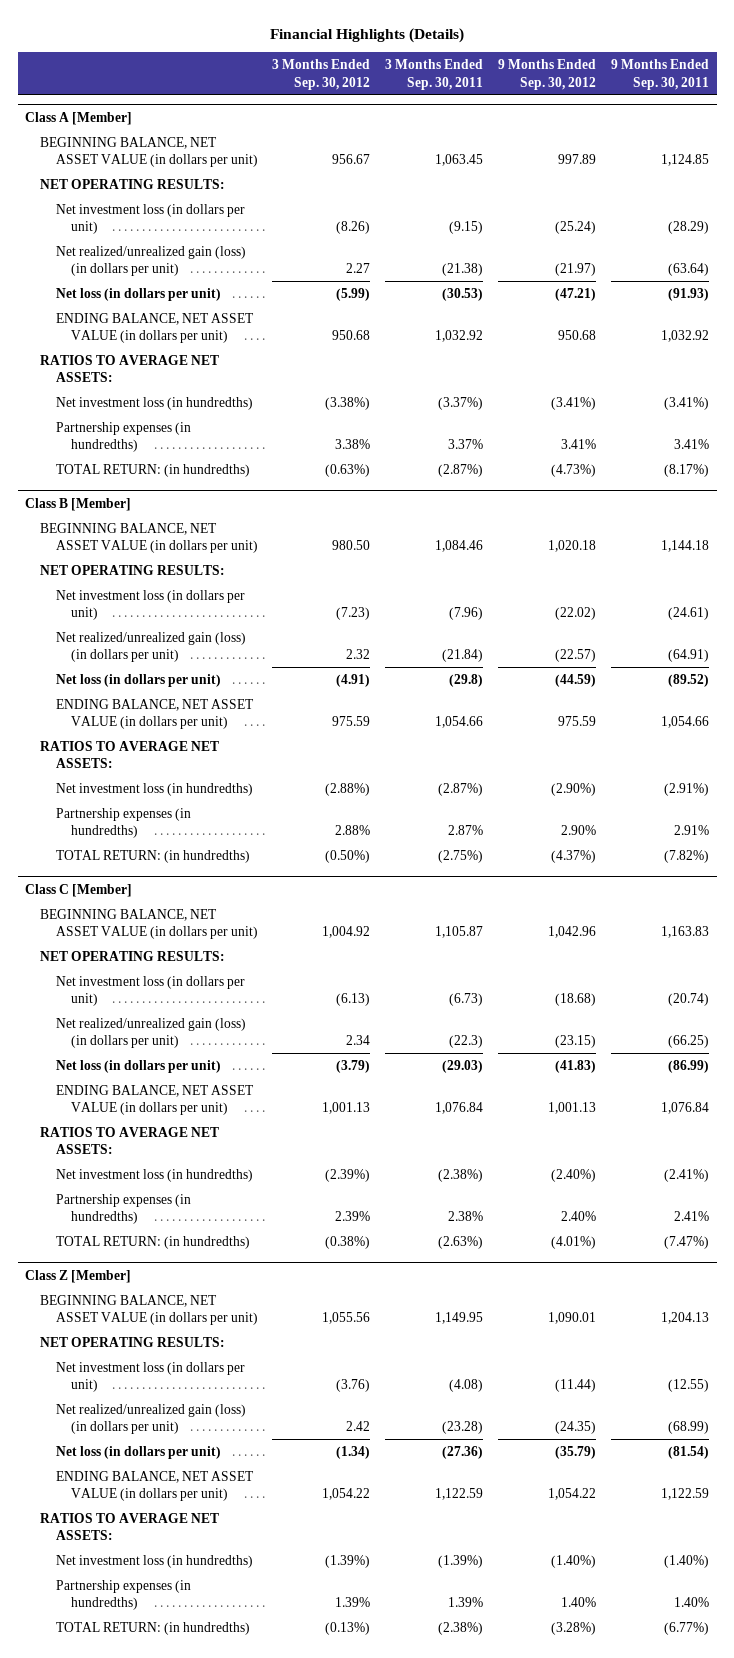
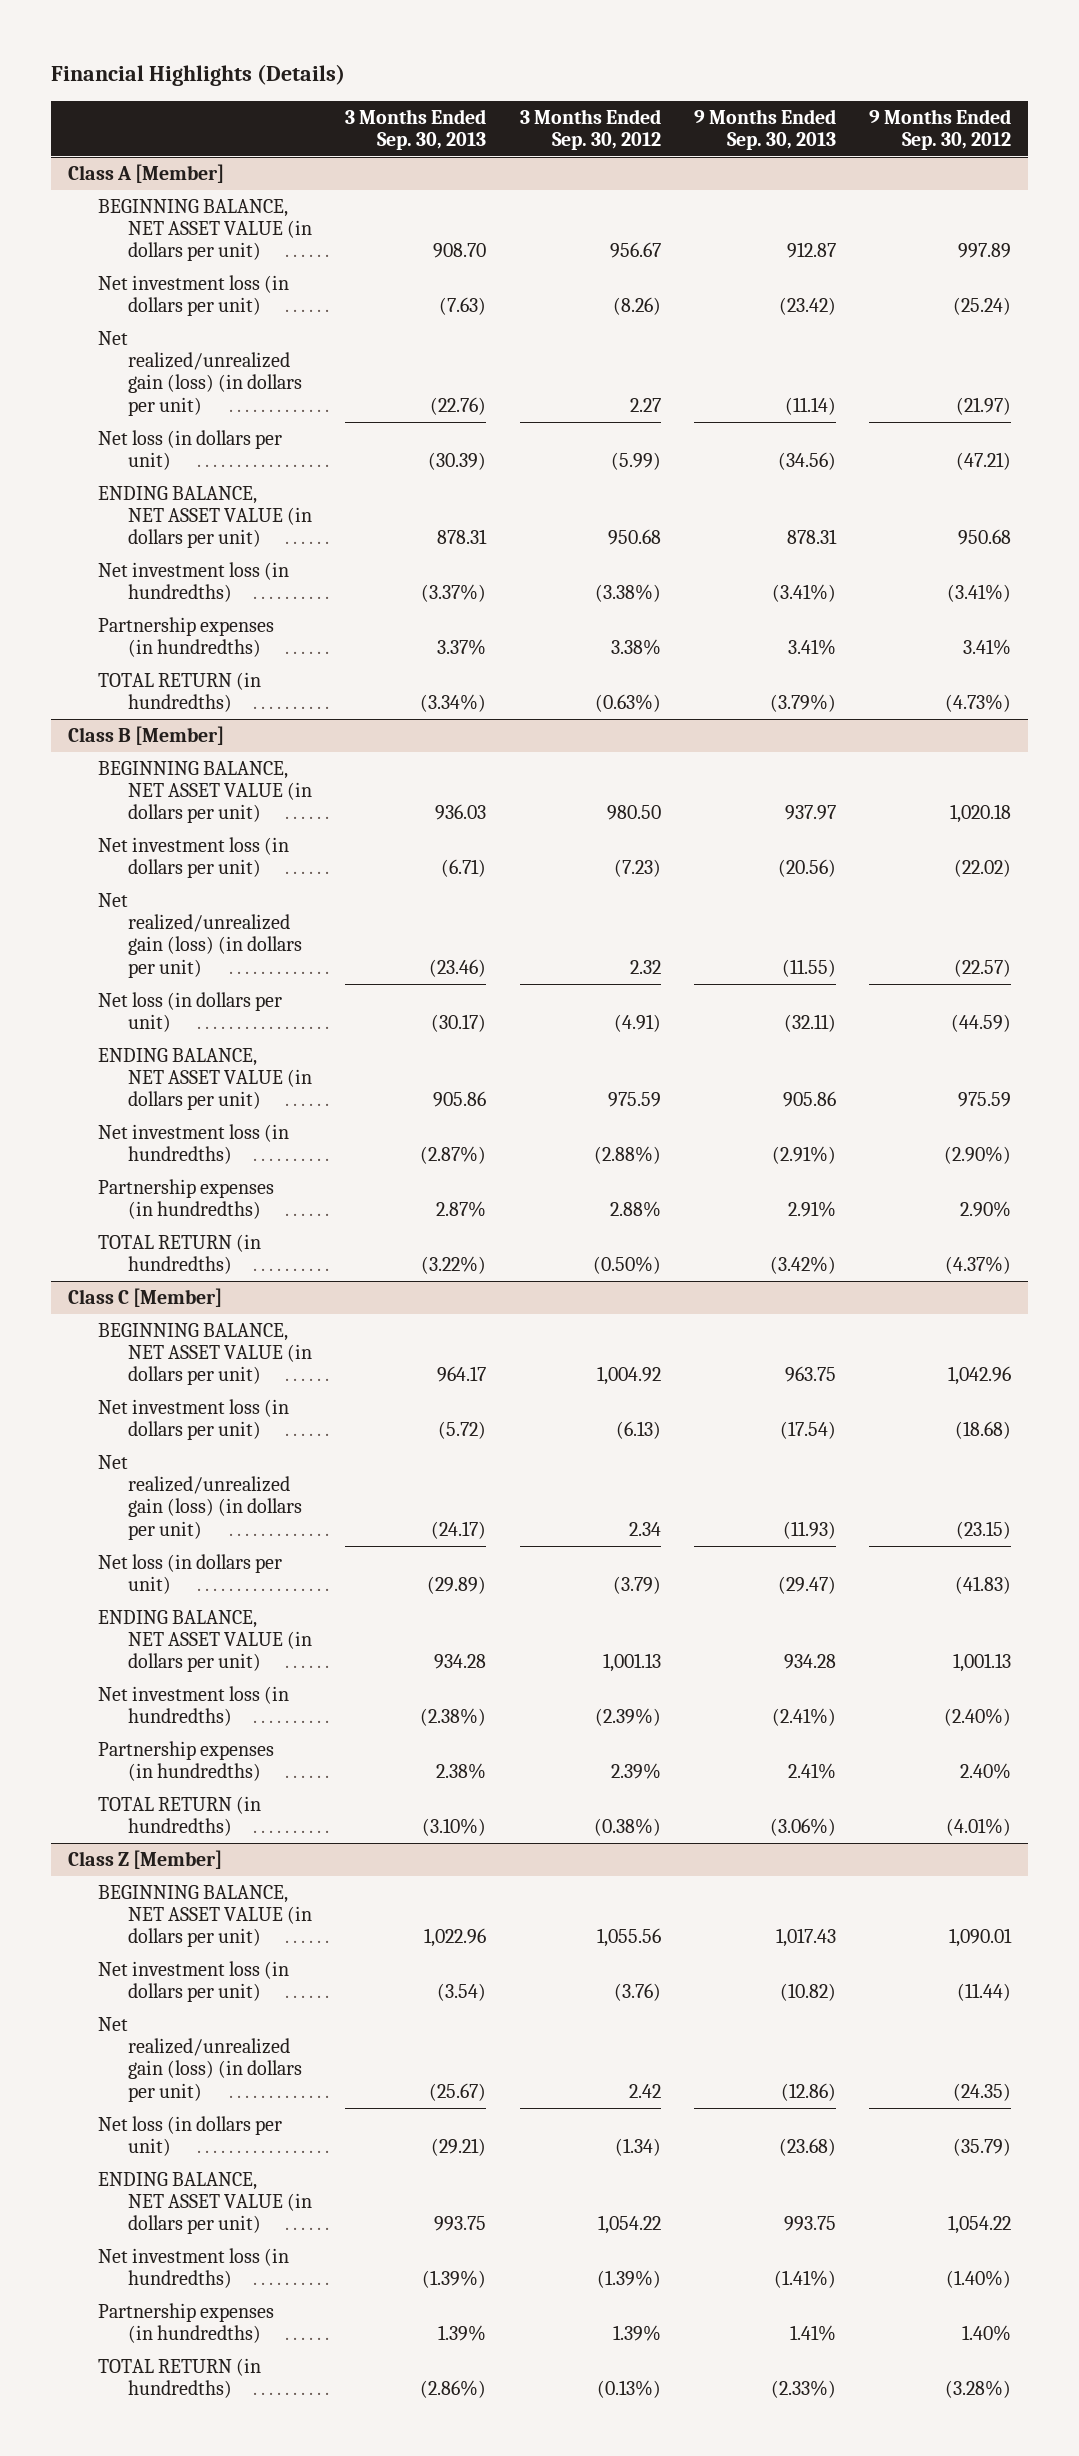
[385,59,484,90] 3 Months Ended Sep. 30, 2011 -> none
[611,59,710,90] 9 Months Ended Sep. 30, 2011 -> none
none -> [345,108,487,150] 3 Months Ended Sep. 30, 2013
none -> [693,108,836,150] 9 Months Ended Sep. 30, 2013
[40,178,226,189] NET OPERATING RESULTS: -> none
[40,354,220,383] RATIOS TO AVERAGE NET ASSETS: -> none
[55,463,250,477] TOTAL RETURN: (in hundredths) -> [98,672,262,713] TOTAL RETURN (in hundredths)
[40,564,226,575] NET OPERATING RESULTS: -> none
[40,740,220,769] RATIOS TO AVERAGE NET ASSETS: -> none
[55,849,250,863] TOTAL RETURN: (in hundredths) -> [98,1234,262,1275] TOTAL RETURN (in hundredths)
[40,950,226,961] NET OPERATING RESULTS: -> none
[40,1126,220,1155] RATIOS TO AVERAGE NET ASSETS: -> none
[55,1235,250,1249] TOTAL RETURN: (in hundredths) -> [98,1796,262,1837] TOTAL RETURN (in hundredths)
[40,1336,226,1347] NET OPERATING RESULTS: -> none
[40,1512,220,1541] RATIOS TO AVERAGE NET ASSETS: -> none
[55,1621,250,1635] TOTAL RETURN: (in hundredths) -> [98,2358,262,2399] TOTAL RETURN (in hundredths)

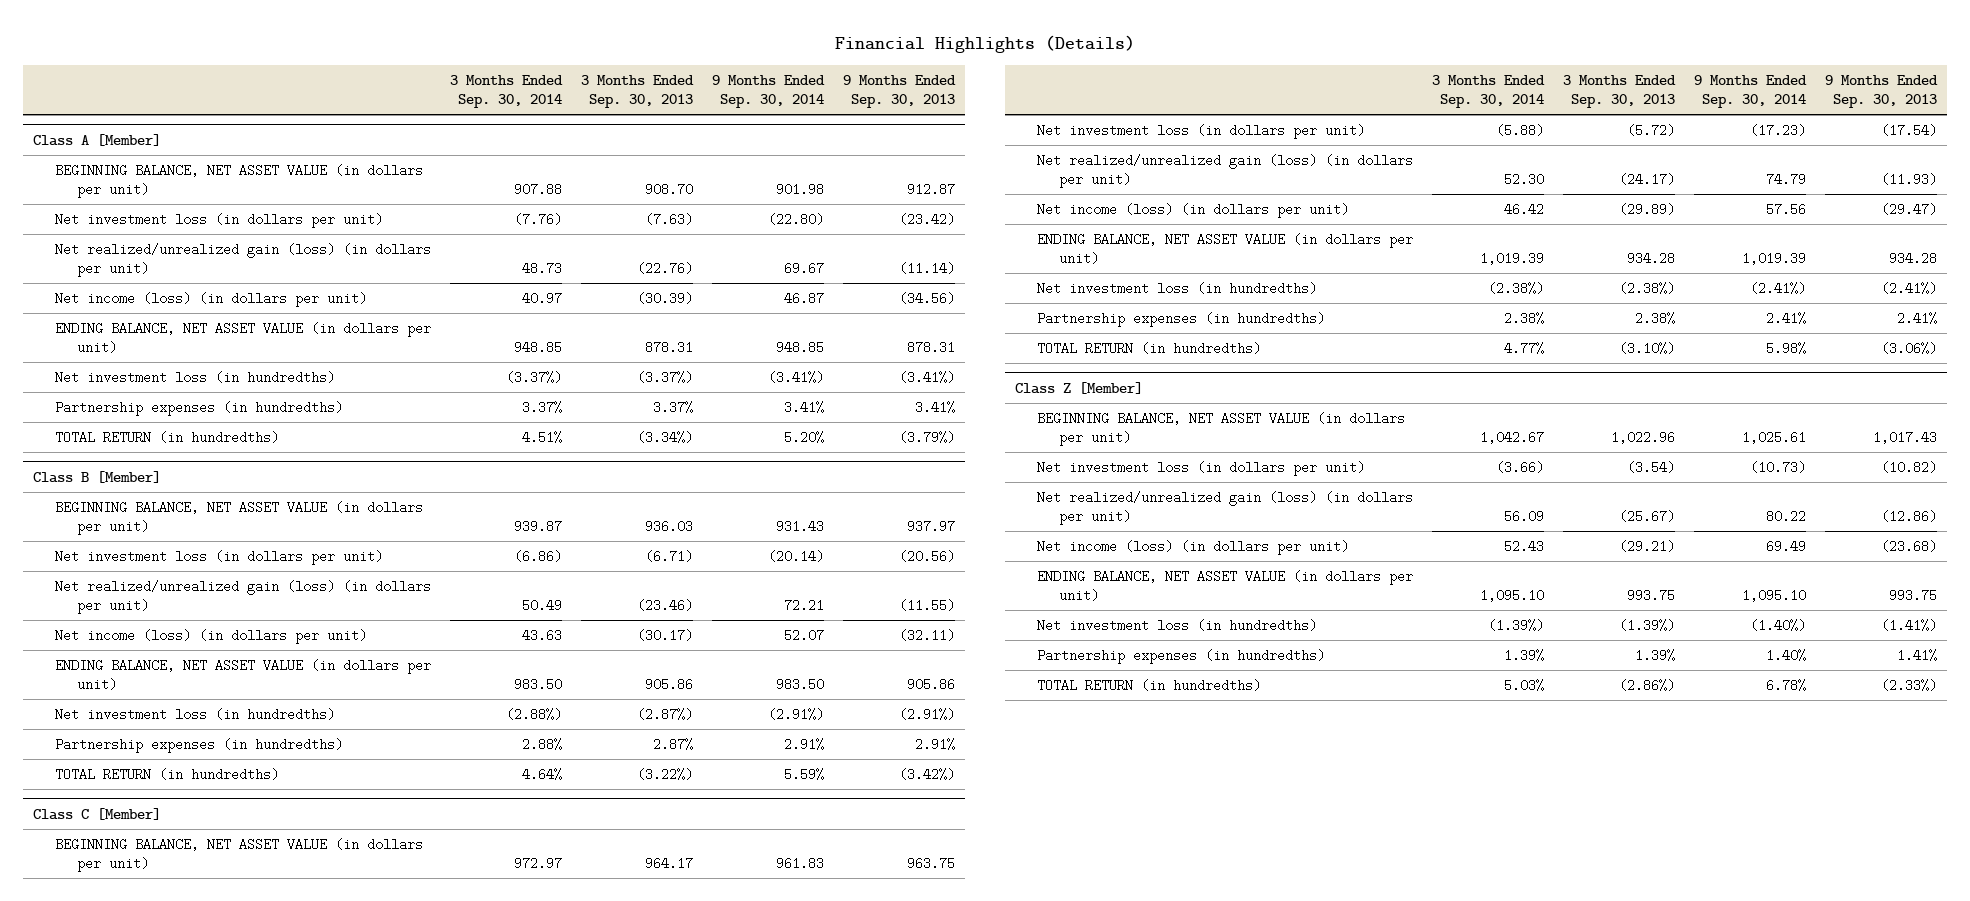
[519,108,661,150] 3 Months Ended Sep. 30, 2012 -> none
[869,108,1012,150] 9 Months Ended Sep. 30, 2012 -> none
none -> [449,74,563,109] 3 Months Ended Sep. 30, 2014
none -> [712,74,826,109] 9 Months Ended Sep. 30, 2014
[98,430,283,471] Net loss (in dollars per unit) -> [54,291,367,307] Net income (loss) (in dollars per unit)
[98,992,283,1033] Net loss (in dollars per unit) -> [54,628,367,644] Net income (loss) (in dollars per unit)
[98,1554,283,1595] Net loss (in dollars per unit) -> [1036,202,1349,218] Net income (loss) (in dollars per unit)
[98,2116,283,2157] Net loss (in dollars per unit) -> [1036,539,1349,555] Net income (loss) (in dollars per unit)

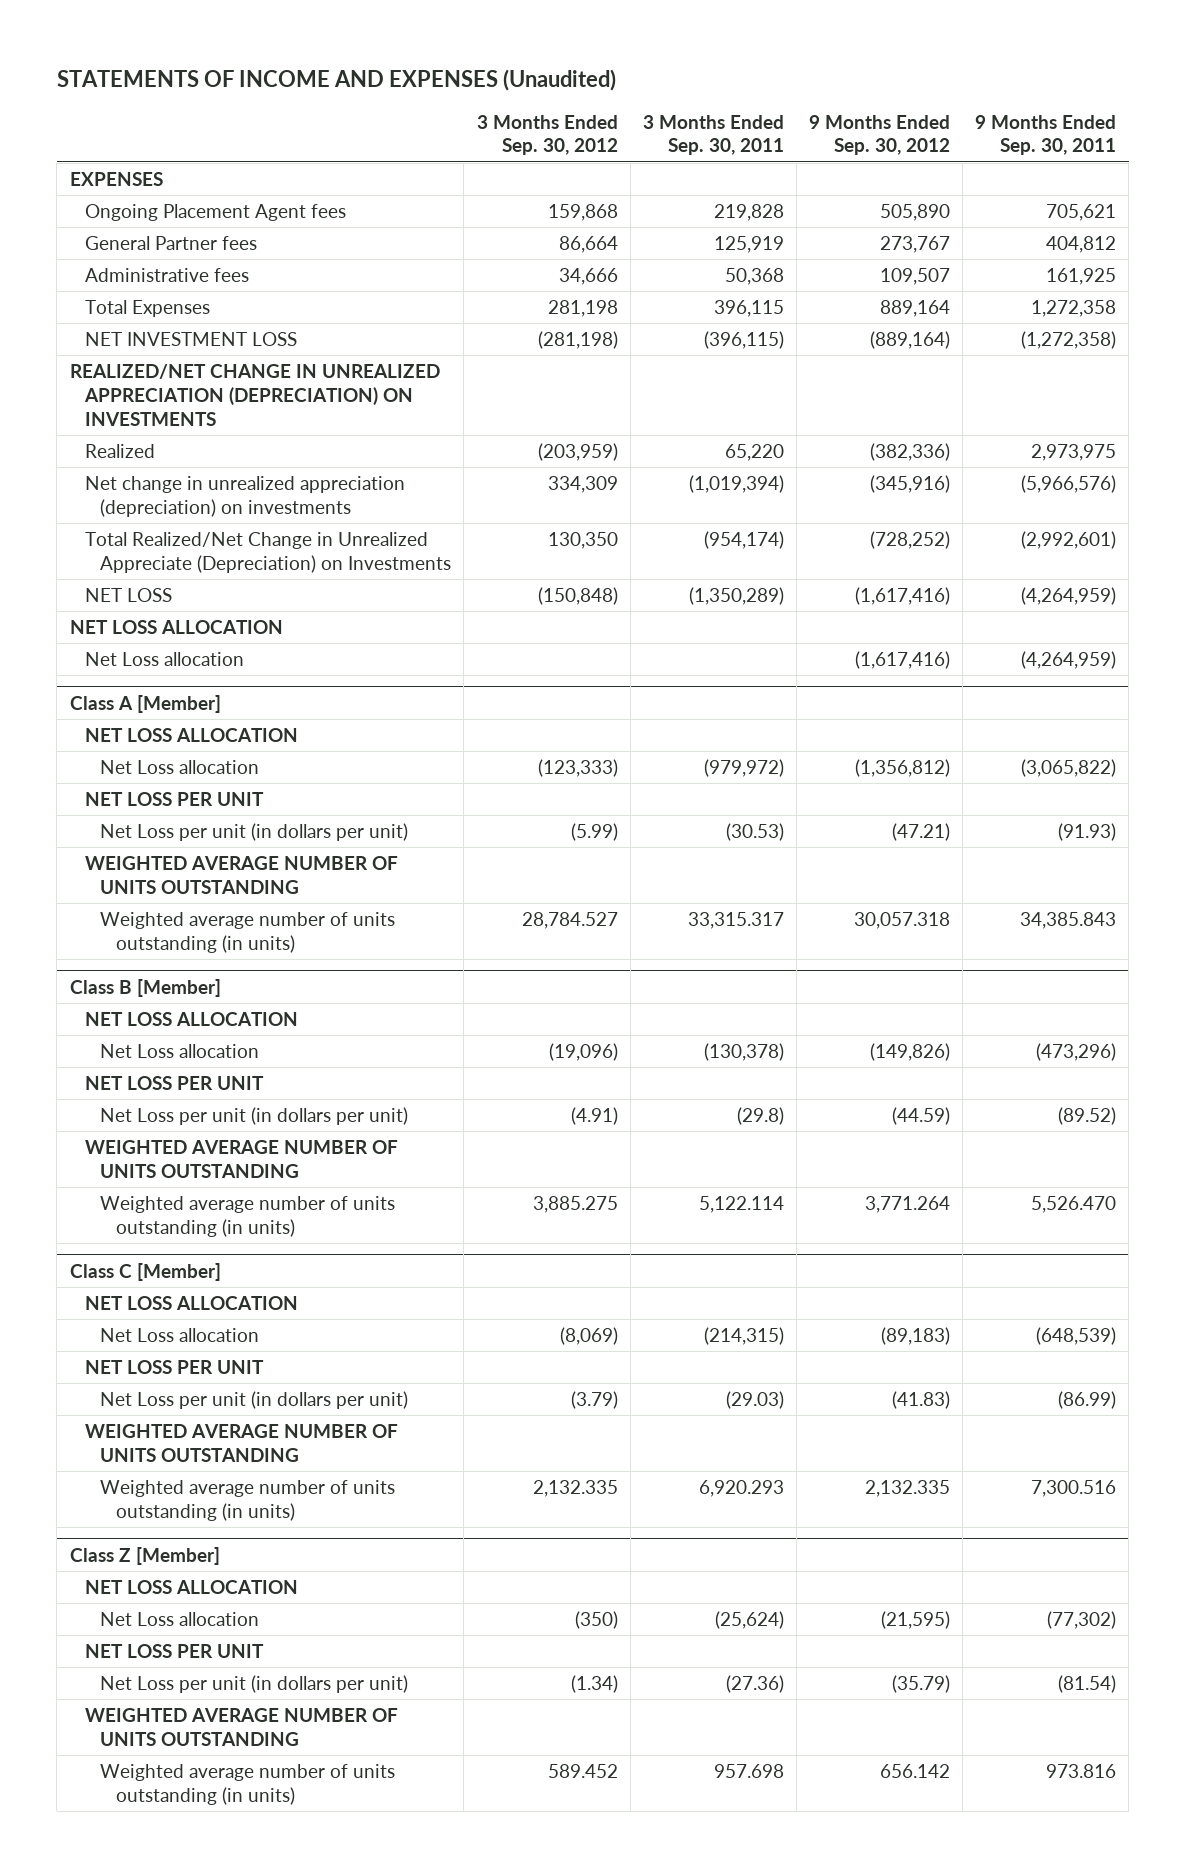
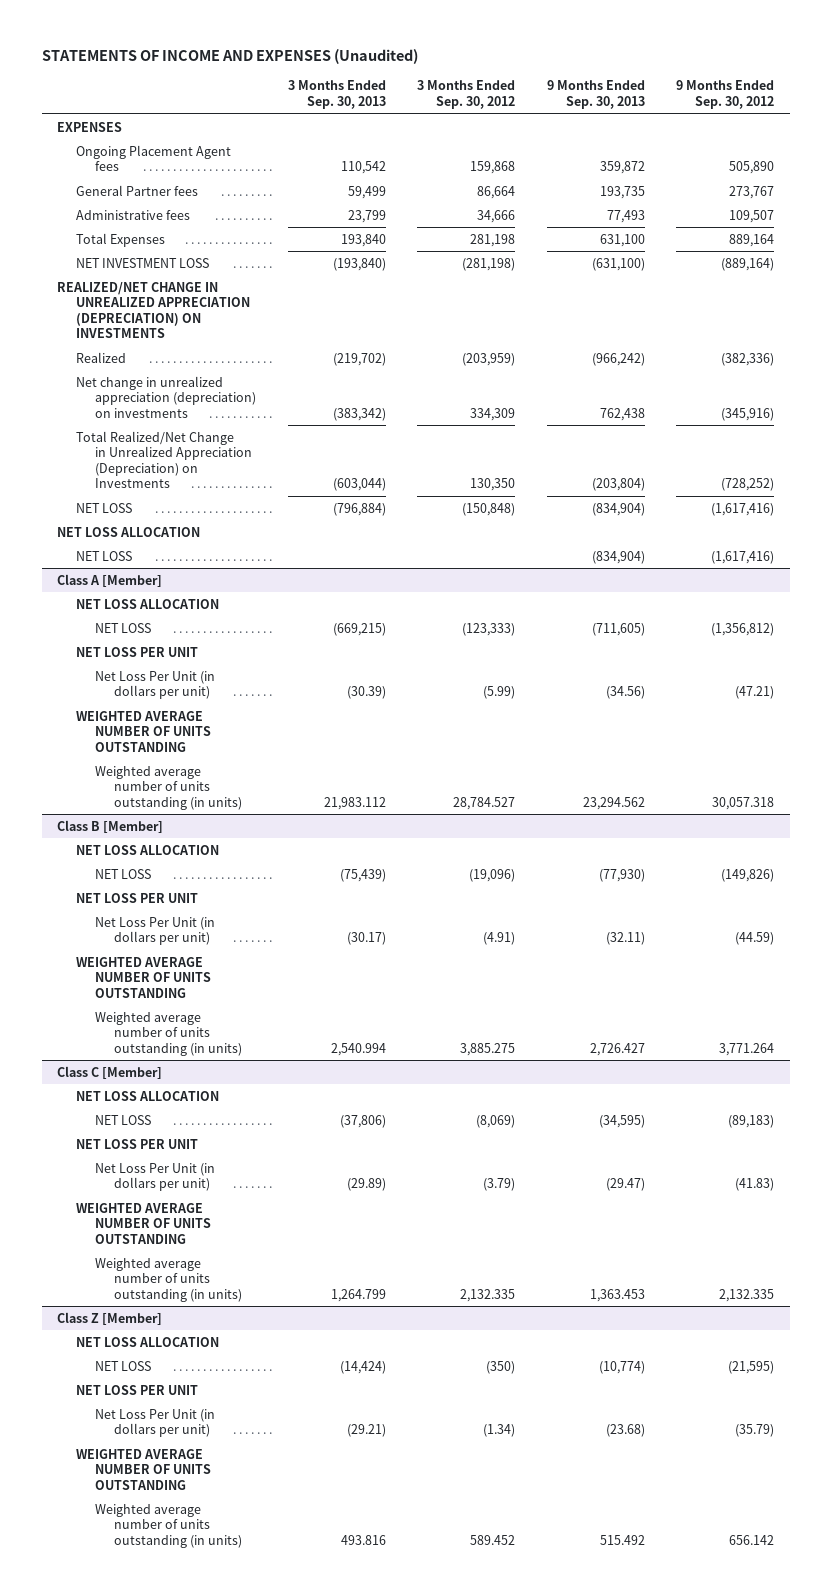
[642,114,784,156] 3 Months Ended Sep. 30, 2011 -> none
[975,114,1117,156] 9 Months Ended Sep. 30, 2011 -> none
none -> [287,80,386,109] 3 Months Ended Sep. 30, 2013
none -> [546,80,645,109] 9 Months Ended Sep. 30, 2013
[84,532,452,573] Total Realized/Net Change in Unrealized Appreciate (Depreciation) on Investments -> [76,430,253,489] Total Realized/Net Change in Unrealized Appreciation (Depreciation) on Investments
[84,652,244,667] Net Loss allocation -> [76,550,133,561] NET LOSS
[100,760,260,775] Net Loss allocation -> [95,622,152,633] NET LOSS
[100,823,409,842] Net Loss per unit (in dollars per unit) -> [95,670,216,700] Net Loss Per Unit (in dollars per unit)
[100,1044,260,1059] Net Loss allocation -> [95,868,152,879] NET LOSS
[100,1107,409,1126] Net Loss per unit (in dollars per unit) -> [95,916,216,946] Net Loss Per Unit (in dollars per unit)
[100,1328,260,1343] Net Loss allocation -> [95,1114,152,1125] NET LOSS
[100,1391,409,1410] Net Loss per unit (in dollars per unit) -> [95,1162,216,1192] Net Loss Per Unit (in dollars per unit)
[100,1612,260,1627] Net Loss allocation -> [95,1360,152,1371] NET LOSS
[100,1675,409,1694] Net Loss per unit (in dollars per unit) -> [95,1408,216,1438] Net Loss Per Unit (in dollars per unit)

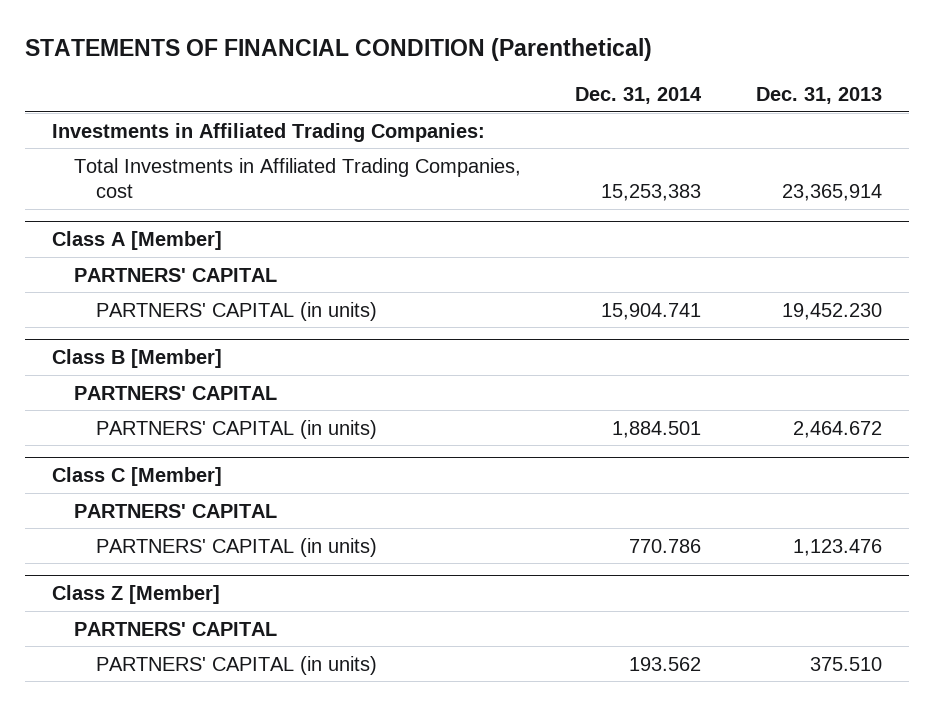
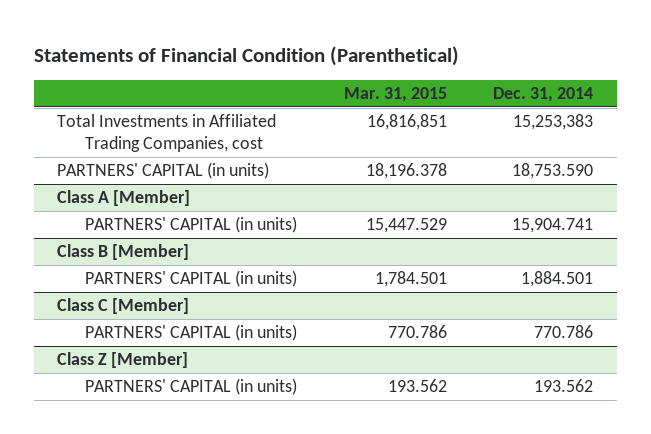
[24,37,652,61] STATEMENTS OF FINANCIAL CONDITION (Parenthetical) -> [33,45,459,66] Statements of Financial Condition (Parenthetical)
[755,86,882,104] Dec. 31, 2013 -> none
none -> [343,87,447,103] Mar. 31, 2015
[51,122,485,142] Investments in Affiliated Trading Companies: -> none
none -> [57,162,270,180] PARTNERS' CAPITAL (in units)
[73,267,277,282] PARTNERS' CAPITAL -> none
[73,385,277,400] PARTNERS' CAPITAL -> none
[73,503,277,518] PARTNERS' CAPITAL -> none
[73,621,277,636] PARTNERS' CAPITAL -> none

